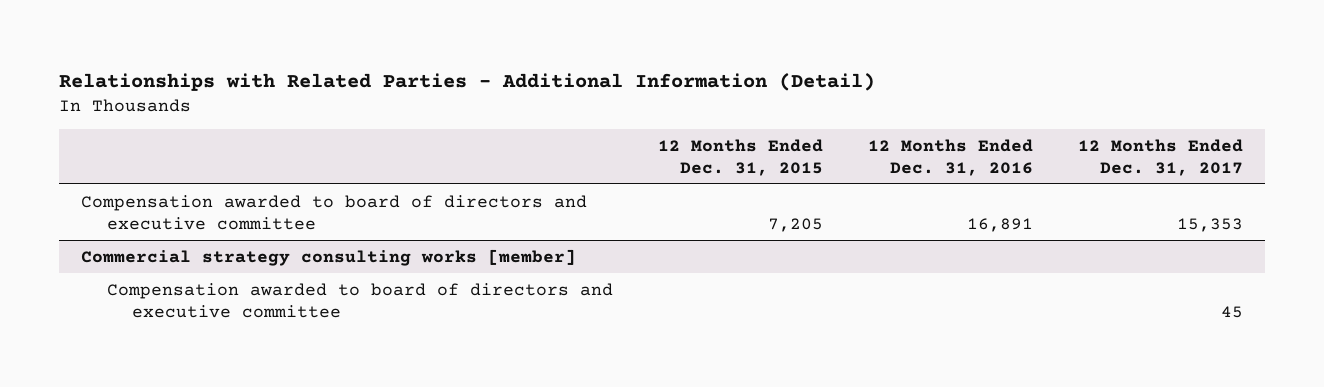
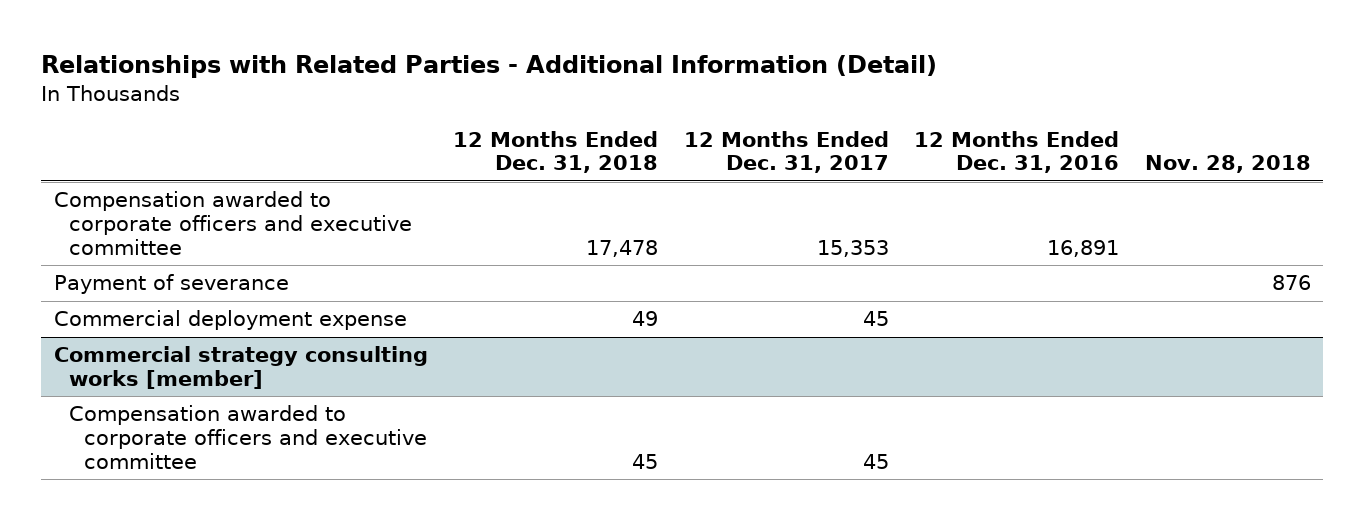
[657,138,823,176] 12 Months Ended Dec. 31, 2015 -> none
none -> [453,130,659,174] 12 Months Ended Dec. 31, 2018
none -> [1144,155,1311,174] Nov. 28, 2018
[81,194,588,230] Compensation awarded to board of directors and executive committee -> [54,191,413,255] Compensation awarded to corporate officers and executive committee
none -> [54,274,290,295] Payment of severance
none -> [54,310,408,331] Commercial deployment expense
[106,282,613,318] Compensation awarded to board of directors and executive committee -> [69,405,428,469] Compensation awarded to corporate officers and executive committee

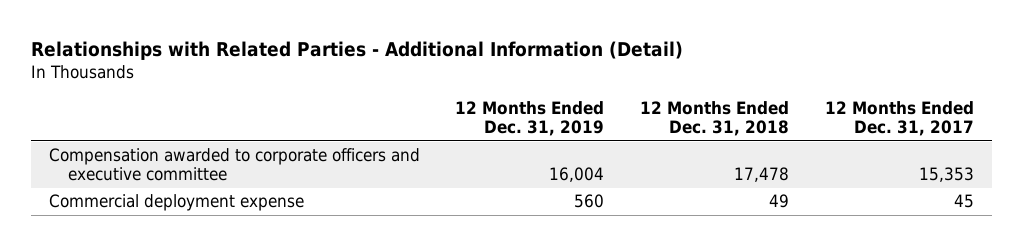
[914,130,1120,174] 12 Months Ended Dec. 31, 2016 -> none
[1144,155,1311,174] Nov. 28, 2018 -> none
none -> [455,101,605,137] 12 Months Ended Dec. 31, 2019
[54,274,290,295] Payment of severance -> none
[54,346,429,389] Commercial strategy consulting works [member] -> none
[69,405,428,469] Compensation awarded to corporate officers and executive committee -> none

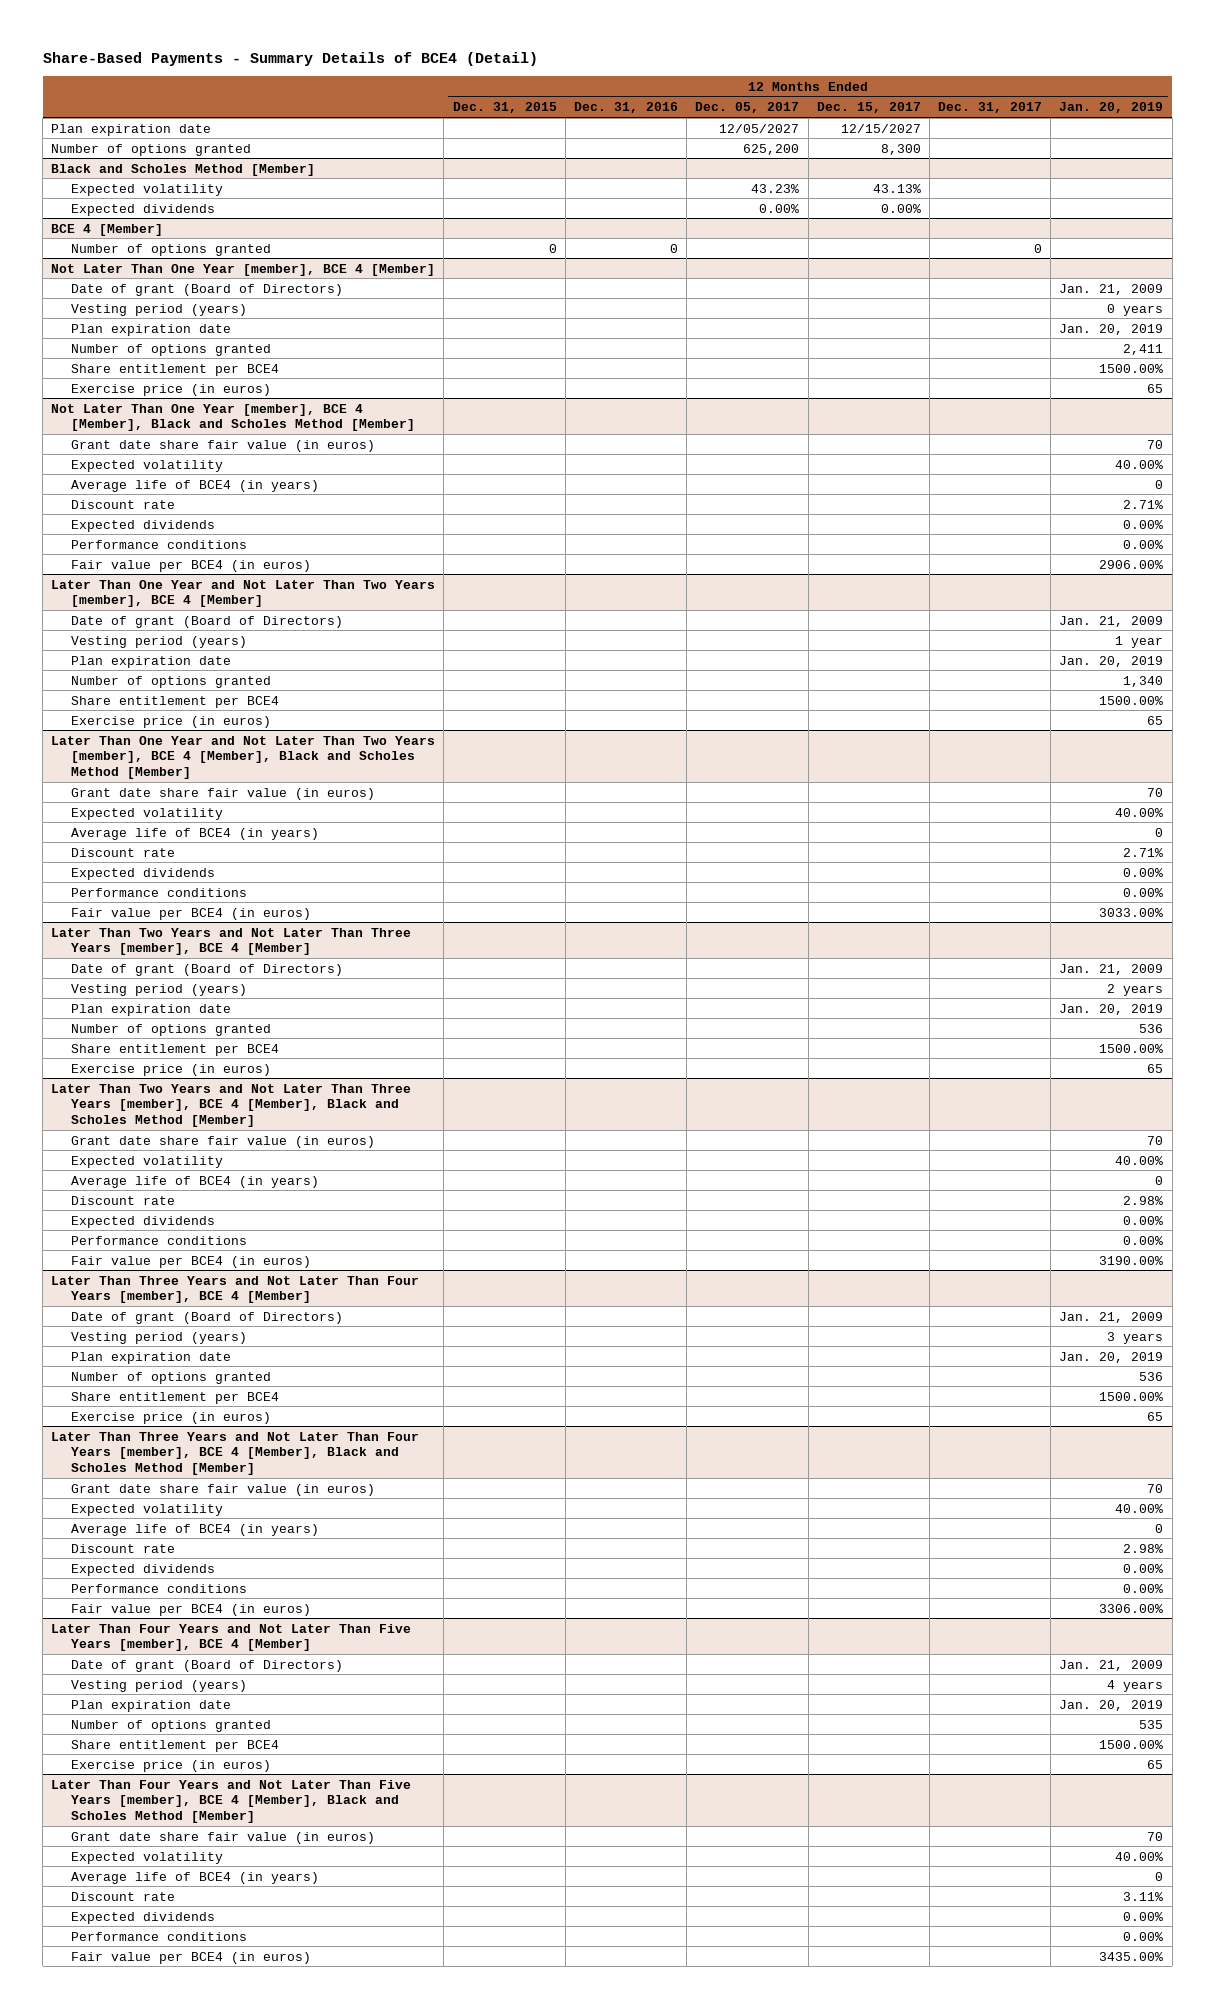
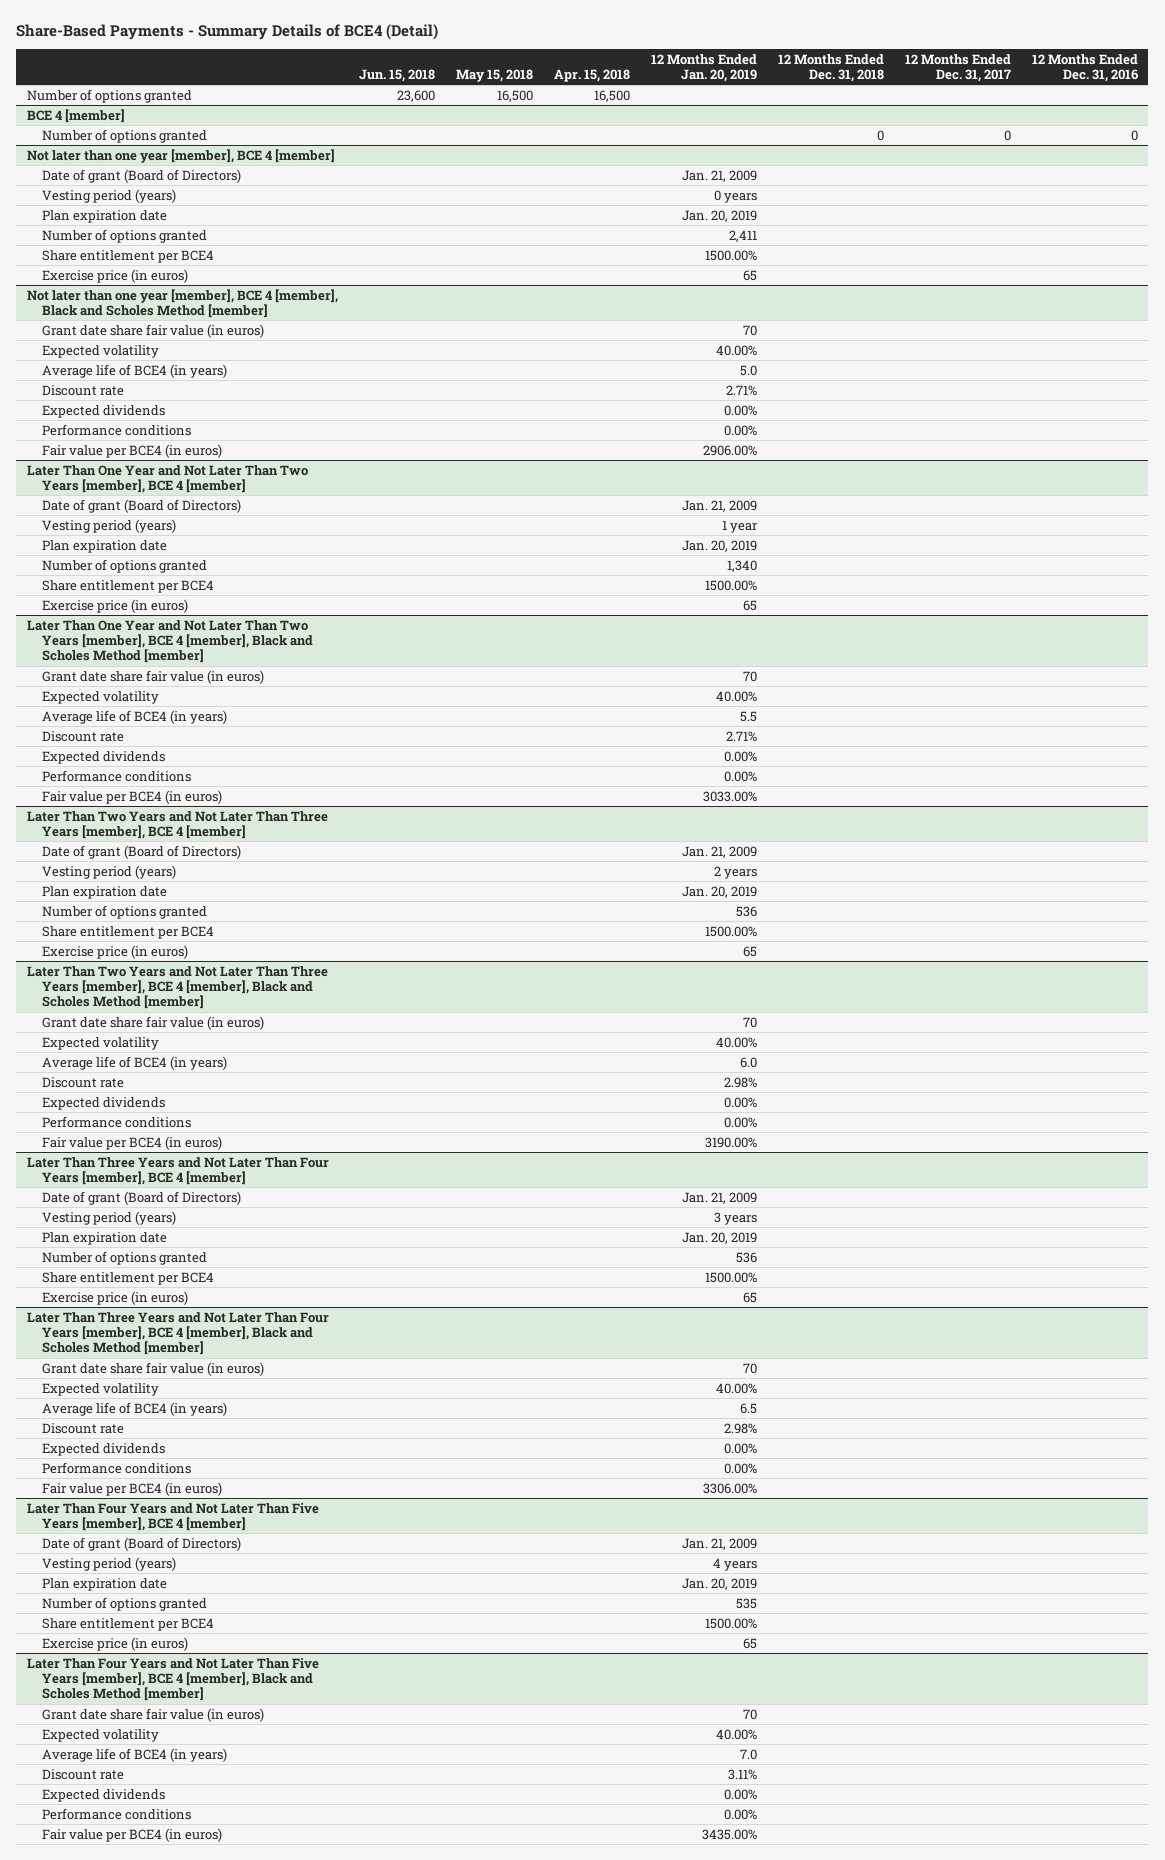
[452,102,557,114] Dec. 31, 2015 -> none
[695,102,800,114] Dec. 05, 2017 -> none
[816,102,921,114] Dec. 15, 2017 -> none
none -> [358,69,435,83] Jun. 15, 2018
none -> [455,69,533,83] May 15, 2018
none -> [553,69,630,83] Apr. 15, 2018
none -> [777,53,884,83] 12 Months Ended Dec. 31, 2018
[51,123,212,136] Plan expiration date -> none
[51,163,316,176] Black and Scholes Method [Member] -> none
[70,183,223,196] Expected volatility -> none
[70,203,215,216] Expected dividends -> none
[51,223,164,236] BCE 4 [Member] -> [26,108,125,123] BCE 4 [member]
[51,263,436,276] Not Later Than One Year [member], BCE 4 [Member] -> [26,148,335,163] Not later than one year [member], BCE 4 [member]
[51,403,415,432] Not Later Than One Year [member], BCE 4 [Member], Black and Scholes Method [Member] -> [26,288,338,318] Not later than one year [member], BCE 4 [member], Black and Scholes Method [member]
[1155,479,1164,489] 0 -> [739,364,757,376] 5.0
[51,579,436,608] Later Than One Year and Not Later Than Two Years [member], BCE 4 [Member] -> [26,464,308,493] Later Than One Year and Not Later Than Two Years [member], BCE 4 [member]
[51,735,436,780] Later Than One Year and Not Later Than Two Years [member], BCE 4 [Member], Black and Scholes Method [Member] -> [26,619,313,664] Later Than One Year and Not Later Than Two Years [member], BCE 4 [member], Black and Scholes Method [member]
[1155,827,1164,837] 0 -> [739,710,757,722] 5.5
[51,927,412,956] Later Than Two Years and Not Later Than Three Years [member], BCE 4 [Member] -> [26,810,328,839] Later Than Two Years and Not Later Than Three Years [member], BCE 4 [member]
[51,1083,412,1128] Later Than Two Years and Not Later Than Three Years [member], BCE 4 [Member], Black and Scholes Method [Member] -> [26,965,328,1010] Later Than Two Years and Not Later Than Three Years [member], BCE 4 [member], Black and Scholes Method [member]
[1155,1175,1164,1185] 0 -> [739,1056,757,1068] 6.0
[51,1275,420,1304] Later Than Three Years and Not Later Than Four Years [member], BCE 4 [Member] -> [26,1156,329,1185] Later Than Three Years and Not Later Than Four Years [member], BCE 4 [member]
[51,1431,420,1476] Later Than Three Years and Not Later Than Four Years [member], BCE 4 [Member], Black and Scholes Method [Member] -> [26,1311,329,1356] Later Than Three Years and Not Later Than Four Years [member], BCE 4 [member], Black and Scholes Method [member]
[1155,1523,1164,1533] 0 -> [739,1402,757,1414] 6.5
[51,1623,412,1652] Later Than Four Years and Not Later Than Five Years [member], BCE 4 [Member] -> [26,1502,319,1531] Later Than Four Years and Not Later Than Five Years [member], BCE 4 [member]
[51,1779,412,1824] Later Than Four Years and Not Later Than Five Years [member], BCE 4 [Member], Black and Scholes Method [Member] -> [26,1657,319,1702] Later Than Four Years and Not Later Than Five Years [member], BCE 4 [member], Black and Scholes Method [member]
[1155,1871,1164,1881] 0 -> [739,1748,757,1760] 7.0

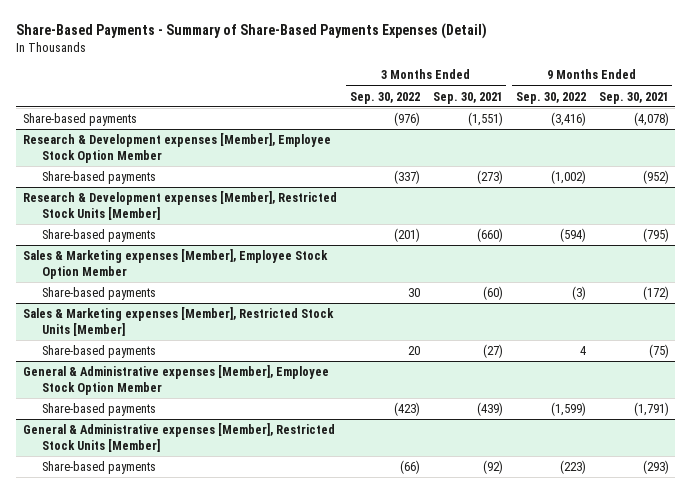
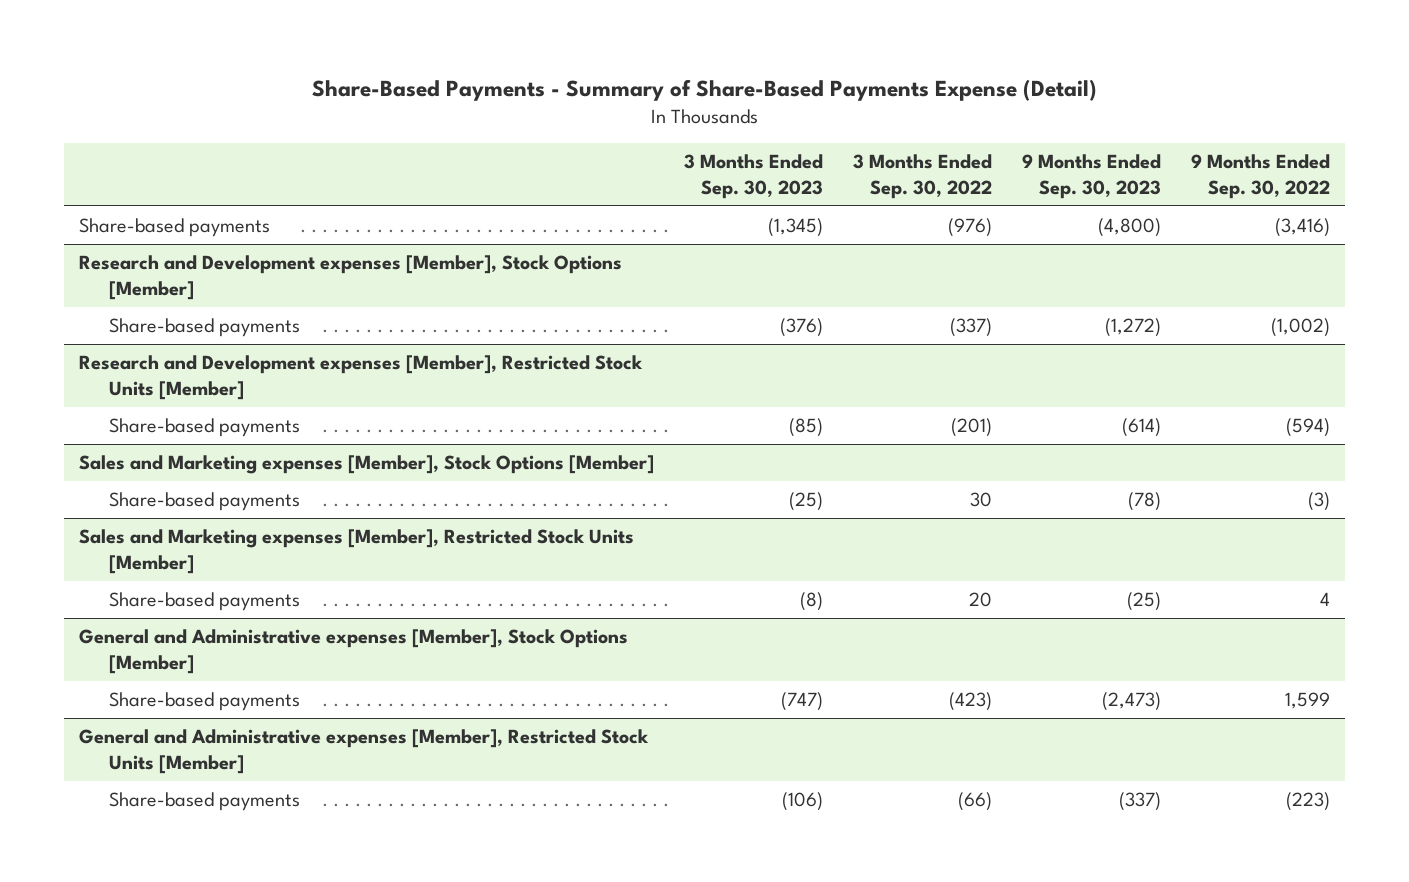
[16,23,488,40] Share-Based Payments - Summary of Share-Based Payments Expenses (Detail) -> [311,78,1097,101] Share-Based Payments - Summary of Share-Based Payments Expense (Detail)
[432,91,503,104] Sep. 30, 2021 -> none
[598,91,669,104] Sep. 30, 2021 -> none
none -> [684,154,824,199] 3 Months Ended Sep. 30, 2023
none -> [1021,154,1161,199] 9 Months Ended Sep. 30, 2023
[22,133,331,163] Research & Development expenses [Member], Employee Stock Option Member -> [79,255,623,300] Research and Development expenses [Member], Stock Options [Member]
[22,191,337,220] Research & Development expenses [Member], Restricted Stock Units [Member] -> [79,355,644,400] Research and Development expenses [Member], Restricted Stock Units [Member]
[22,249,328,279] Sales & Marketing expenses [Member], Employee Stock Option Member -> [79,455,655,475] Sales and Marketing expenses [Member], Stock Options [Member]
[22,307,334,336] Sales & Marketing expenses [Member], Restricted Stock Units [Member] -> [79,529,635,574] Sales and Marketing expenses [Member], Restricted Stock Units [Member]
[22,365,329,395] General & Administrative expenses [Member], Employee Stock Option Member -> [79,629,629,674] General and Administrative expenses [Member], Stock Options [Member]
[550,402,586,417] (1,599) -> [1284,692,1330,710] 1,599
[22,423,335,452] General & Administrative expenses [Member], Restricted Stock Units [Member] -> [79,729,650,774] General and Administrative expenses [Member], Restricted Stock Units [Member]

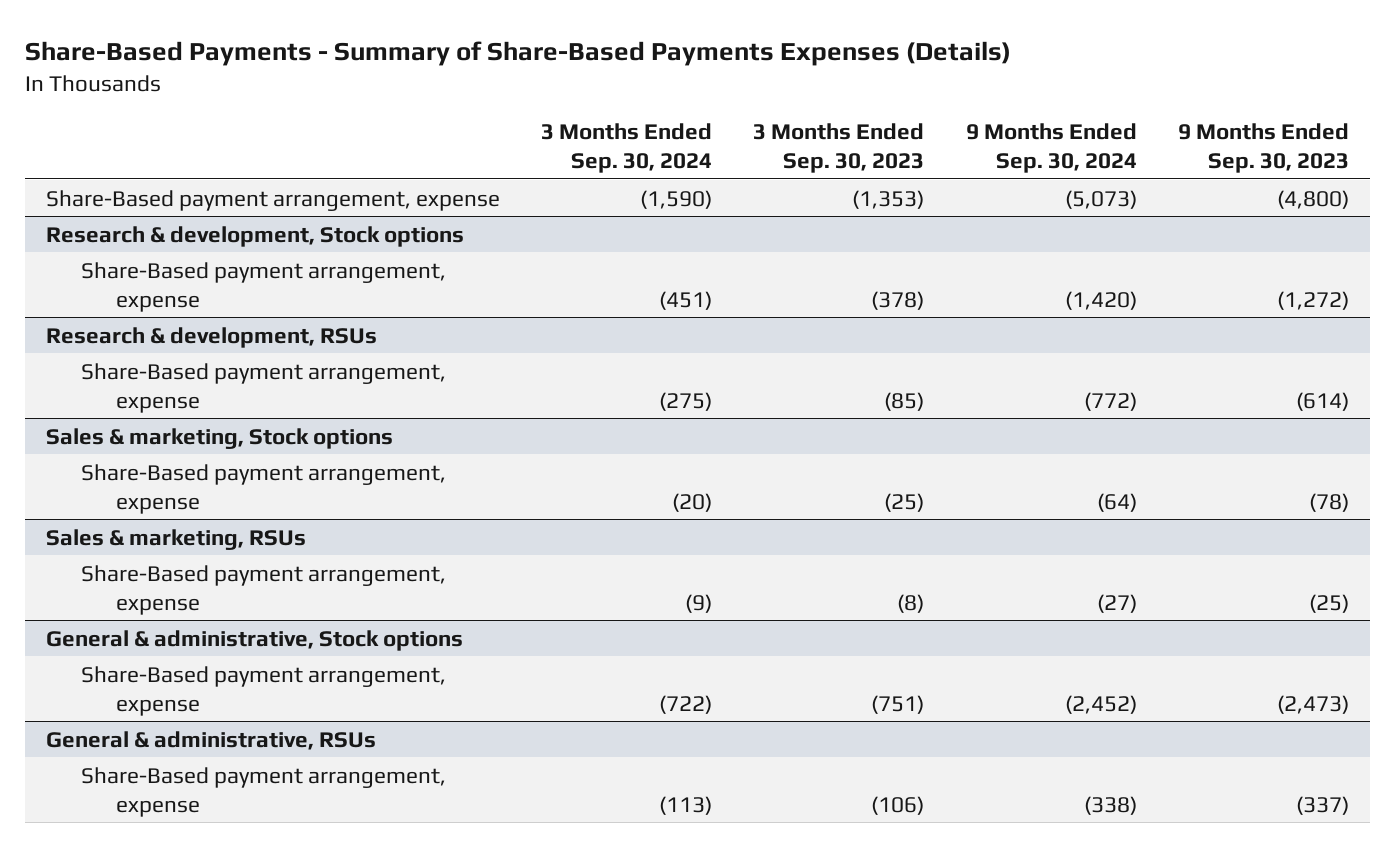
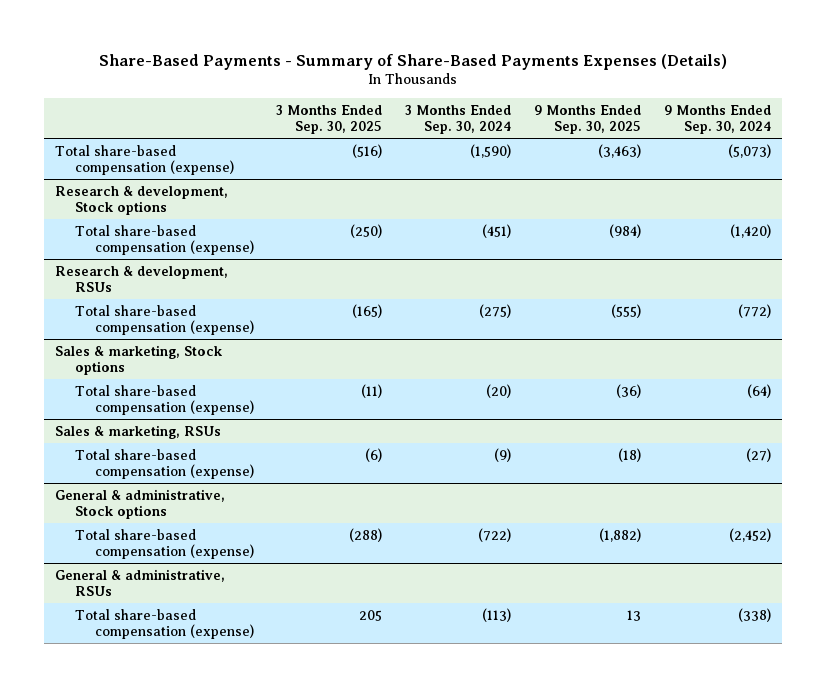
[753,123,925,174] 3 Months Ended Sep. 30, 2023 -> none
[1178,123,1350,174] 9 Months Ended Sep. 30, 2023 -> none
none -> [276,104,383,135] 3 Months Ended Sep. 30, 2025
none -> [534,104,642,135] 9 Months Ended Sep. 30, 2025
[45,189,500,211] Share-Based payment arrangement, expense -> [55,144,234,175] Total share-based compensation (expense)
[80,261,446,312] Share-Based payment arrangement, expense -> [74,224,254,255] Total share-based compensation (expense)
[80,362,446,413] Share-Based payment arrangement, expense -> [74,304,254,335] Total share-based compensation (expense)
[80,463,446,514] Share-Based payment arrangement, expense -> [74,384,254,415] Total share-based compensation (expense)
[80,564,446,615] Share-Based payment arrangement, expense -> [74,448,254,479] Total share-based compensation (expense)
[80,665,446,716] Share-Based payment arrangement, expense -> [74,528,254,559] Total share-based compensation (expense)
[80,766,446,817] Share-Based payment arrangement, expense -> [74,608,254,639] Total share-based compensation (expense)

